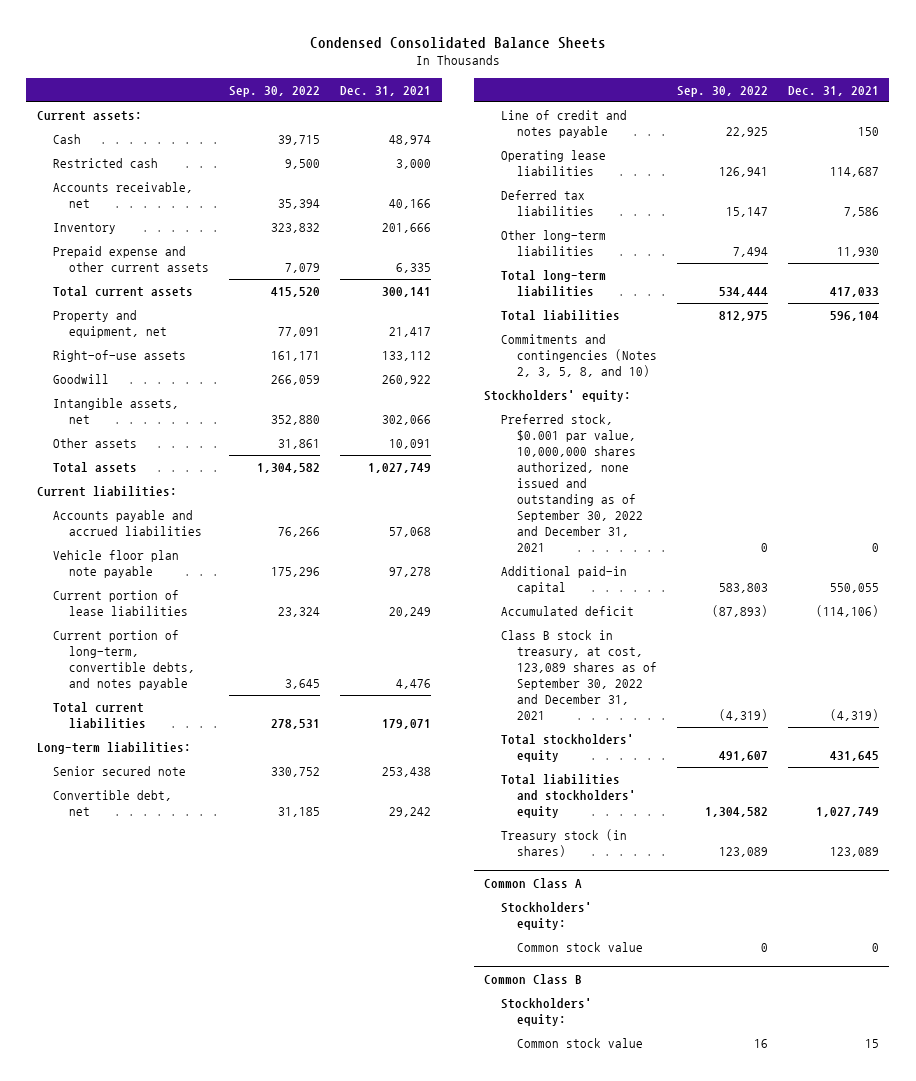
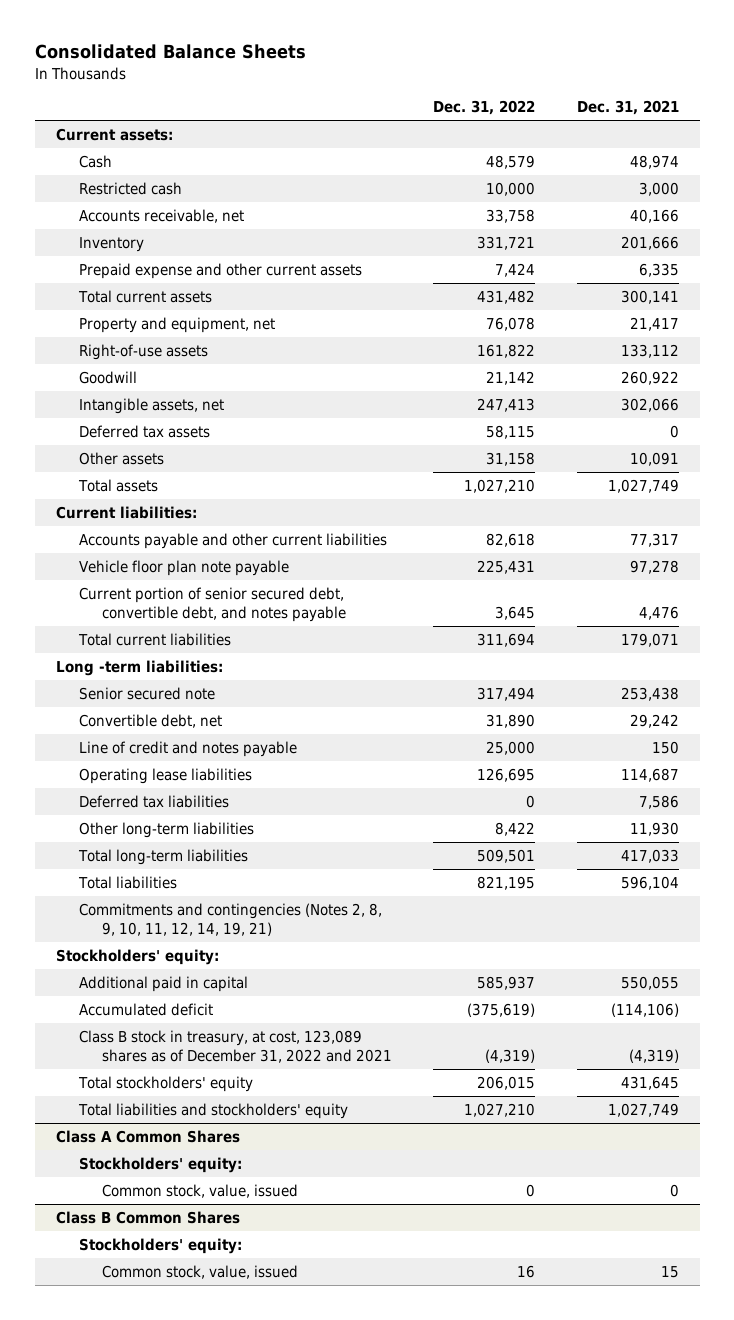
[309,36,606,49] Condensed Consolidated Balance Sheets -> [34,44,306,60] Consolidated Balance Sheets
[229,85,321,97] Sep. 30, 2022 -> none
none -> [433,100,536,116] Dec. 31, 2022
none -> [78,424,210,438] Deferred tax assets
[52,510,202,537] Accounts payable and accrued liabilities -> [78,532,387,549] Accounts payable and other current liabilities
[389,527,432,538] 57,068 -> [629,532,679,547] 77,317
[52,590,188,617] Current portion of lease liabilities -> none
[52,630,195,691] Current portion of long-term, convertible debts, and notes payable -> [78,586,346,623] Current portion of senior secured debt, convertible debt, and notes payable
[36,742,191,755] Long-term liabilities: -> [55,659,223,676] Long -term liabilities:
[500,334,657,378] Commitments and contingencies (Notes 2, 3, 5, 8, and 10) -> [78,902,382,937] Commitments and contingencies (Notes 2, 8, 9, 10, 11, 12, 14, 19, 21)
[500,414,643,552] Preferred stock, $0.001 par value, 10,000,000 shares authorized, none issued and outstanding as of September 30, 2022 and December 31, 2021 -> none
[500,566,627,595] Additional paid-in capital -> [78,975,248,992] Additional paid in capital
[500,630,657,720] Class B stock in treasury, at cost, 123,089 shares as of September 30, 2022 and December 31, 2021 -> [78,1029,392,1064] Class B stock in treasury, at cost, 123,089 shares as of December 31, 2022 and 2021
[500,829,627,858] Treasury stock (in shares) -> none
[484,878,583,889] Common Class A -> [55,1129,240,1143] Class A Common Shares
[516,942,643,953] Common stock value -> [101,1183,298,1198] Common stock, value, issued
[484,974,583,985] Common Class B -> [55,1210,240,1224] Class B Common Shares
[516,1038,643,1049] Common stock value -> [101,1264,298,1279] Common stock, value, issued

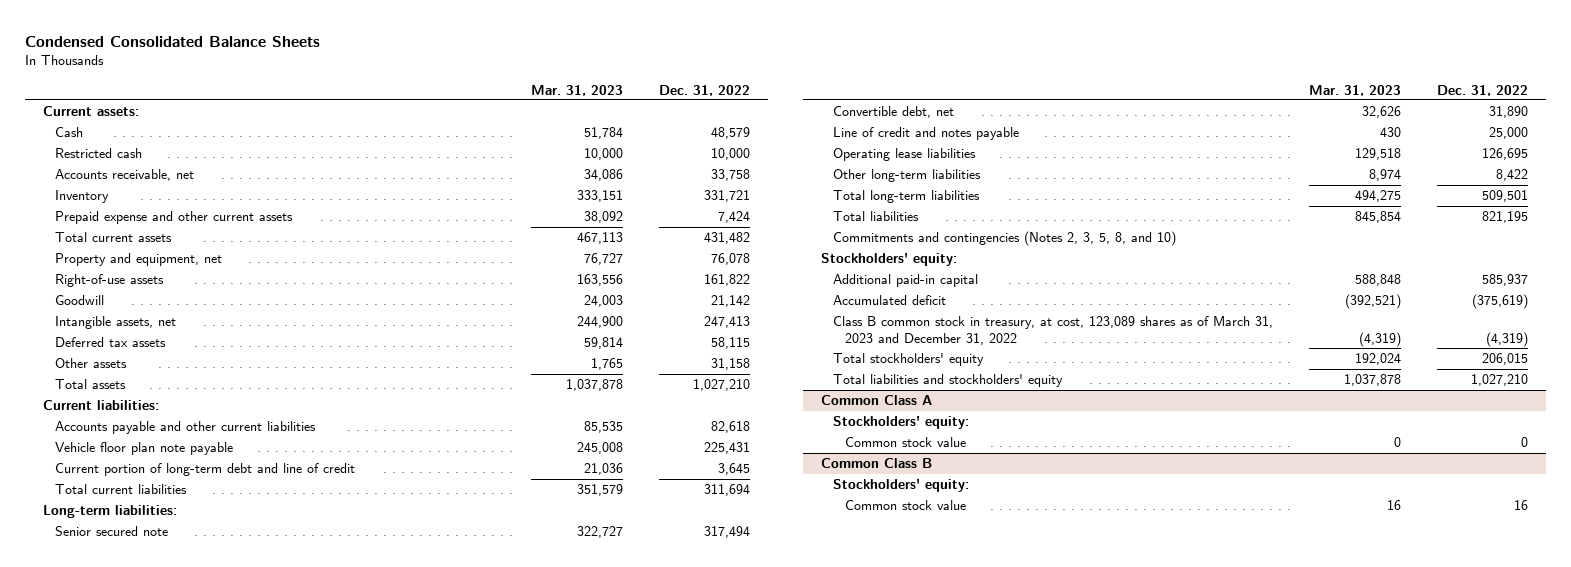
[34,44,306,60] Consolidated Balance Sheets -> [25,35,321,47] Condensed Consolidated Balance Sheets
[576,100,679,116] Dec. 31, 2021 -> none
none -> [531,84,624,96] Mar. 31, 2023
[78,586,346,623] Current portion of senior secured debt, convertible debt, and notes payable -> [55,463,356,477] Current portion of long-term debt and line of credit
[55,659,223,676] Long -term liabilities: -> [43,505,178,519] Long-term liabilities:
[78,794,229,808] Deferred tax liabilities -> none
[78,902,382,937] Commitments and contingencies (Notes 2, 8, 9, 10, 11, 12, 14, 19, 21) -> [832,231,1176,247] Commitments and contingencies (Notes 2, 3, 5, 8, and 10)
[78,975,248,992] Additional paid in capital -> [832,274,978,288] Additional paid-in capital
[78,1029,392,1064] Class B stock in treasury, at cost, 123,089 shares as of December 31, 2022 and 2021 -> [832,316,1273,345] Class B common stock in treasury, at cost, 123,089 shares as of March 31, 2023 and December 31, 2022
[55,1129,240,1143] Class A Common Shares -> [821,395,933,406] Common Class A
[101,1183,298,1198] Common stock, value, issued -> [844,437,966,448] Common stock value
[55,1210,240,1224] Class B Common Shares -> [821,458,933,469] Common Class B
[101,1264,298,1279] Common stock, value, issued -> [844,500,966,511] Common stock value

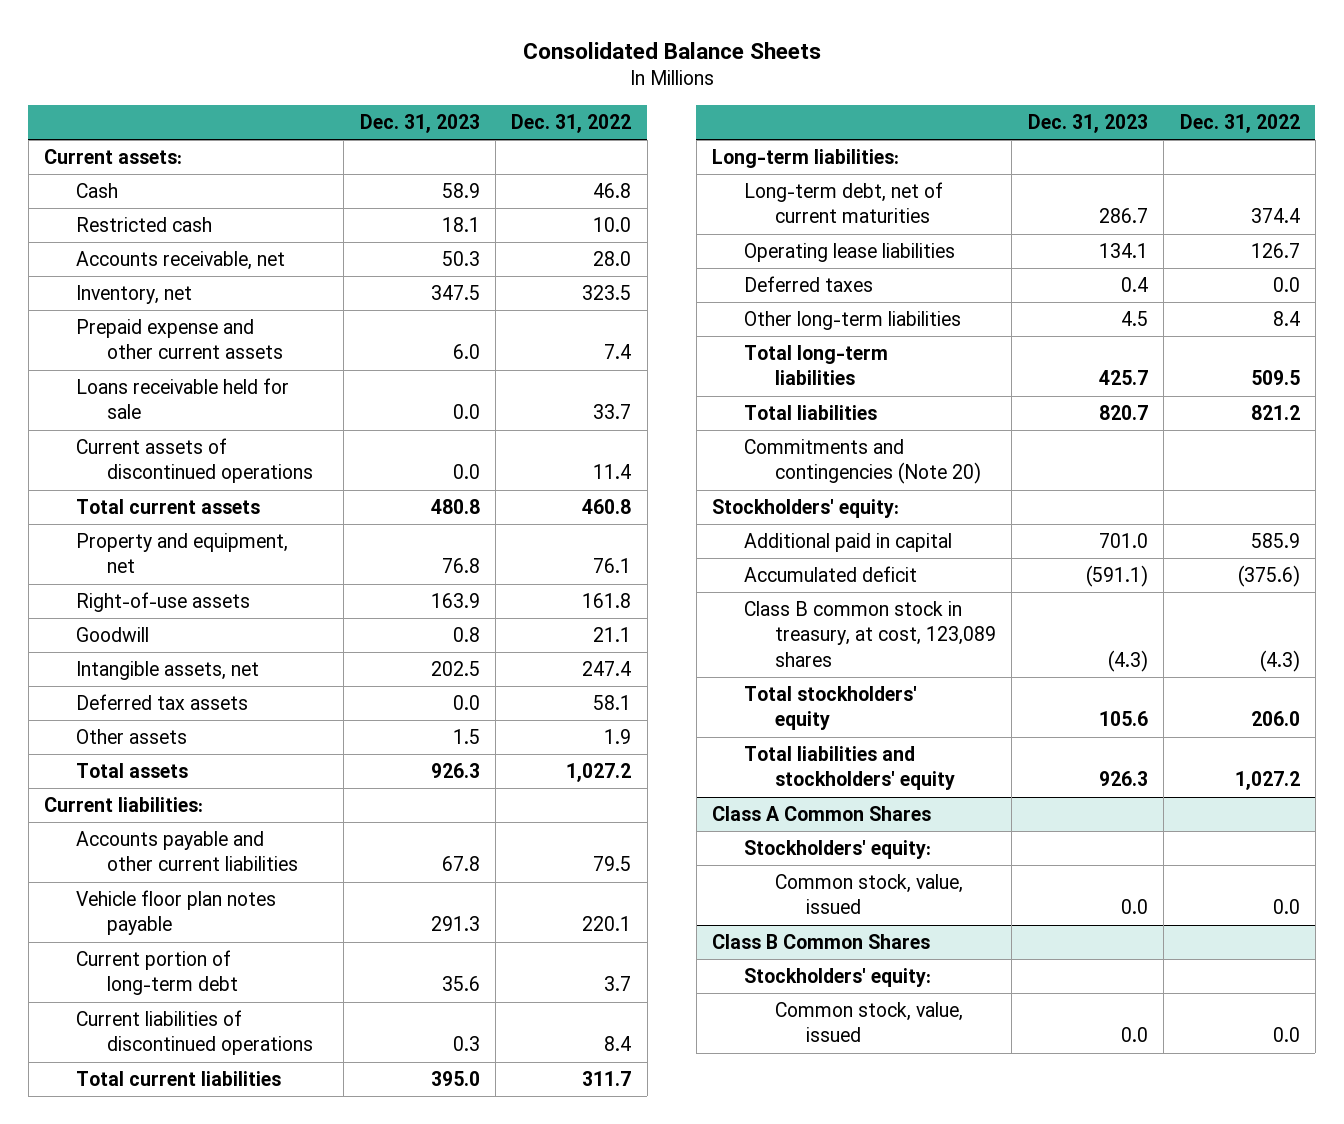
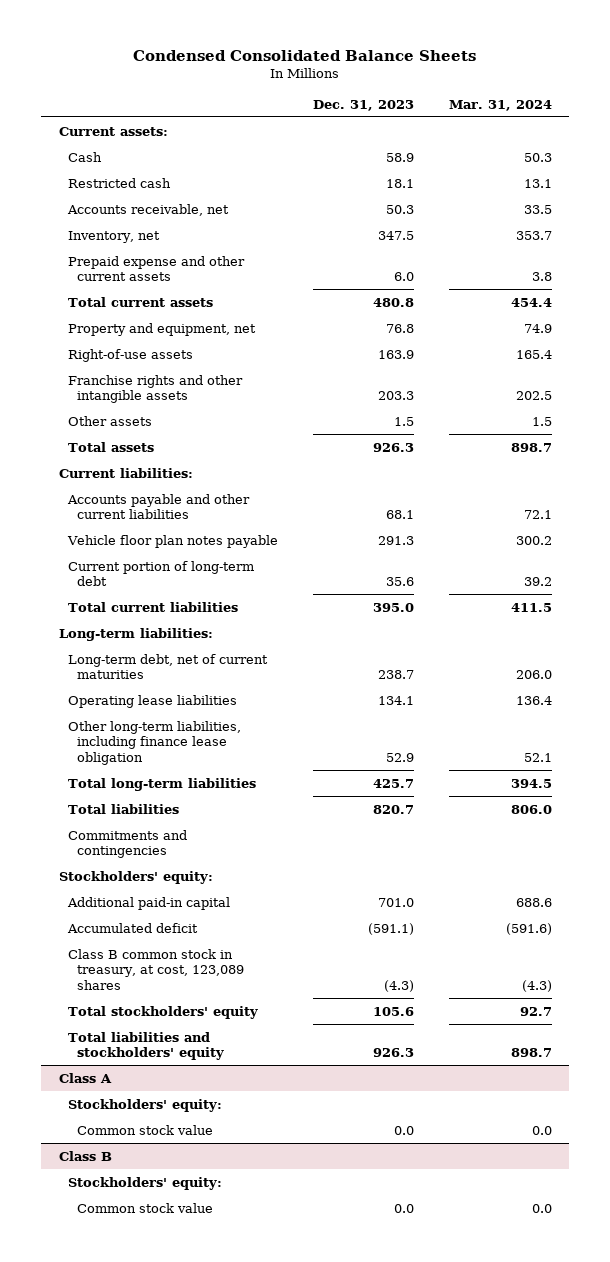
[522,41,821,59] Consolidated Balance Sheets -> [133,50,477,62] Condensed Consolidated Balance Sheets
[511,114,632,134] Dec. 31, 2022 -> none
none -> [448,99,552,111] Mar. 31, 2024
[75,378,289,420] Loans receivable held for sale -> none
[75,438,313,484] Current assets of discontinued operations -> none
[75,627,149,643] Goodwill -> none
[75,694,248,711] Deferred tax assets -> none
[75,661,259,681] Intangible assets, net -> [68,374,244,404] Franchise rights and other intangible assets
[430,661,480,677] 202.5 -> [377,391,414,401] 203.3
[441,856,480,872] 67.8 -> [385,510,414,520] 68.1
[75,1010,313,1056] Current liabilities of discontinued operations -> none
[1098,208,1148,224] 286.7 -> [377,670,414,680] 238.7
[743,276,873,293] Deferred taxes -> none
[743,311,961,331] Other long-term liabilities -> [68,720,242,765] Other long-term liabilities, including finance lease obligation
[1120,311,1148,327] 4.5 -> [385,752,414,762] 52.9
[743,439,981,485] Commitments and contingencies (Note 20) -> [68,829,188,859] Commitments and contingencies
[743,533,952,553] Additional paid in capital -> [67,896,231,910] Additional paid-in capital
[712,806,932,822] Class A Common Shares -> [58,1072,112,1083] Class A
[774,874,963,915] Common stock, value, issued -> [77,1124,214,1135] Common stock value
[712,934,931,950] Class B Common Shares -> [58,1150,112,1161] Class B
[774,1002,963,1043] Common stock, value, issued -> [77,1202,214,1213] Common stock value

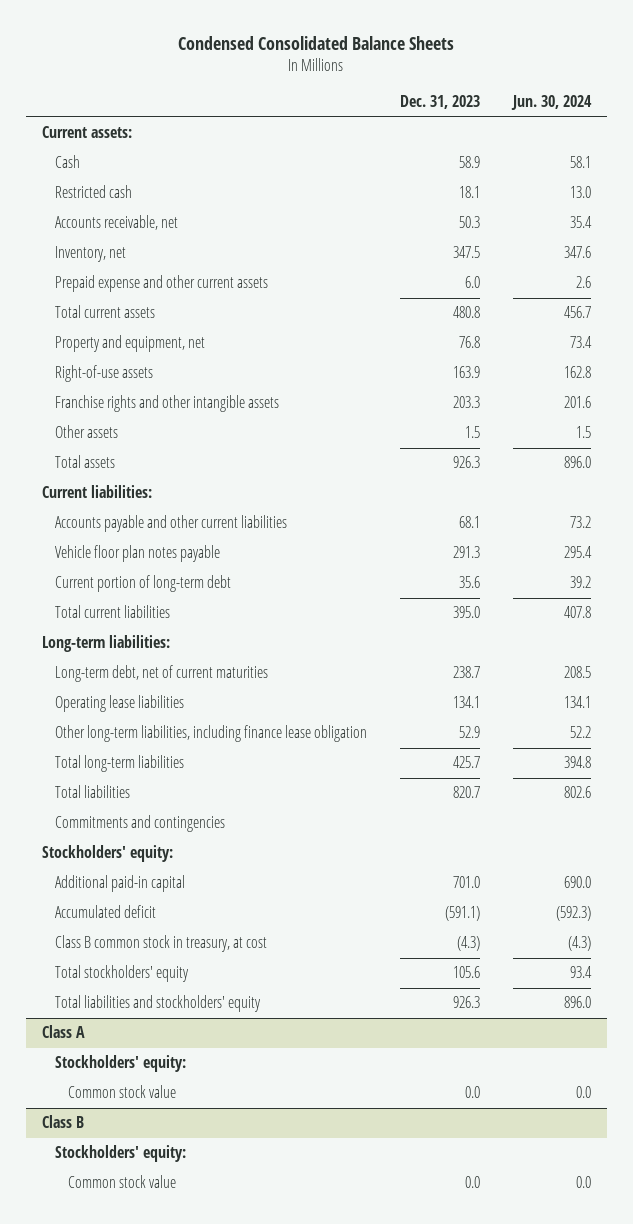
[448,99,552,111] Mar. 31, 2024 -> none
none -> [510,95,592,111] Jun. 30, 2024
[68,948,245,990] Class B common stock in treasury, at cost, 123,089 shares -> [55,935,268,953] Class B common stock in treasury, at cost

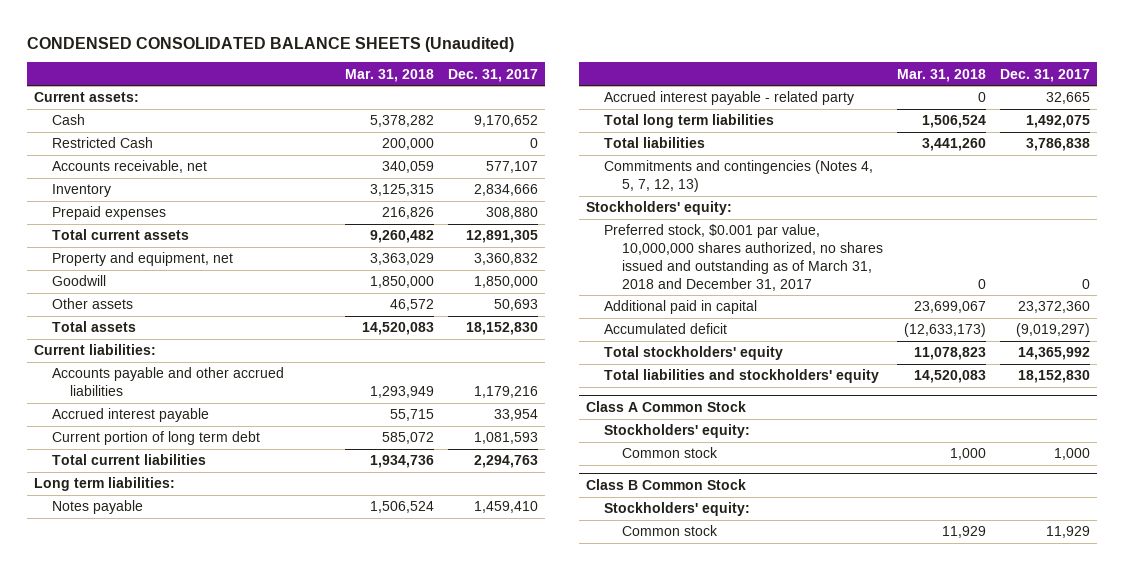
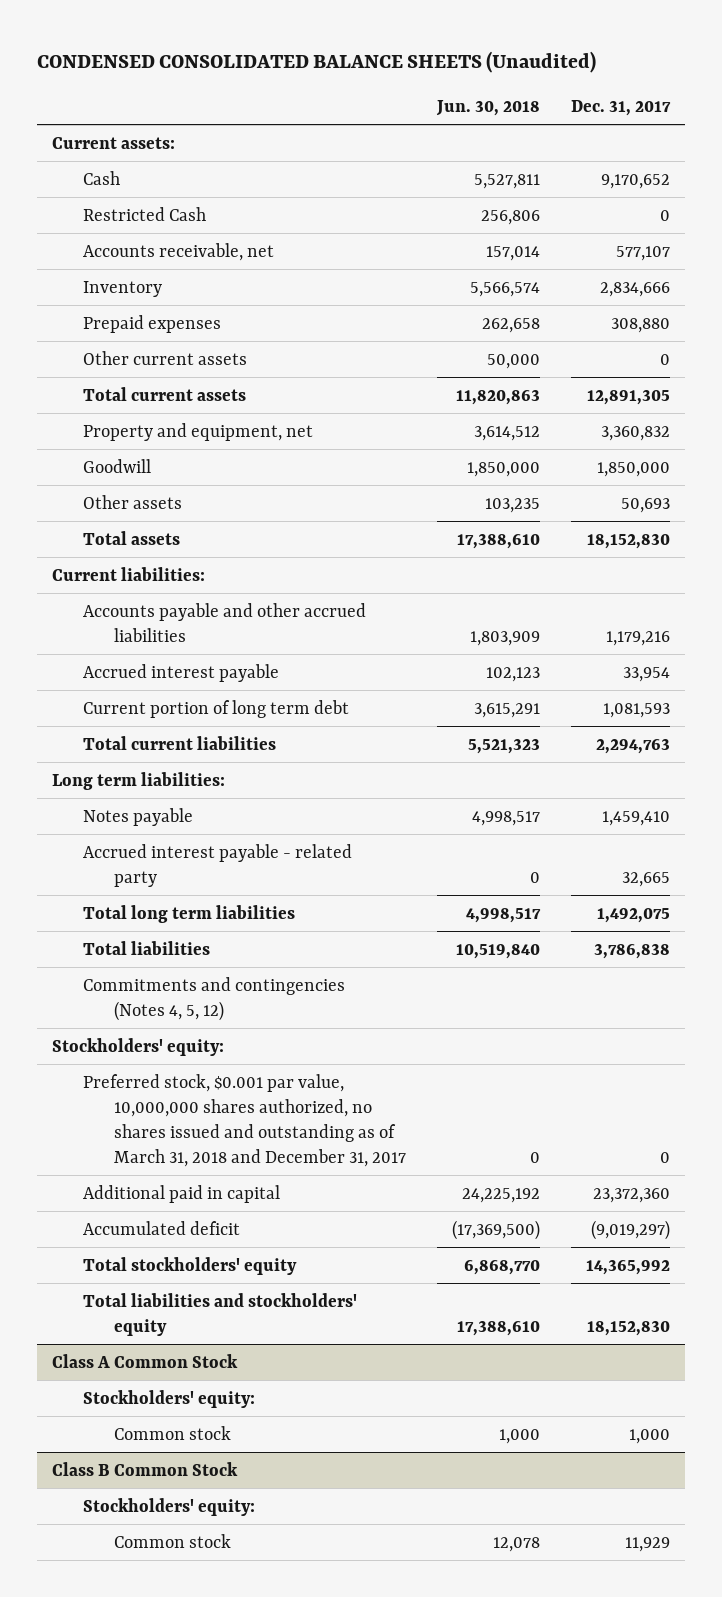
[344,68,434,82] Mar. 31, 2018 -> none
none -> [436,99,541,116] Jun. 30, 2018
none -> [83,350,248,365] Other current assets
[604,160,874,193] Commitments and contingencies (Notes 4, 5, 7, 12, 13) -> [83,976,346,1021] Commitments and contingencies (Notes 4, 5, 12)

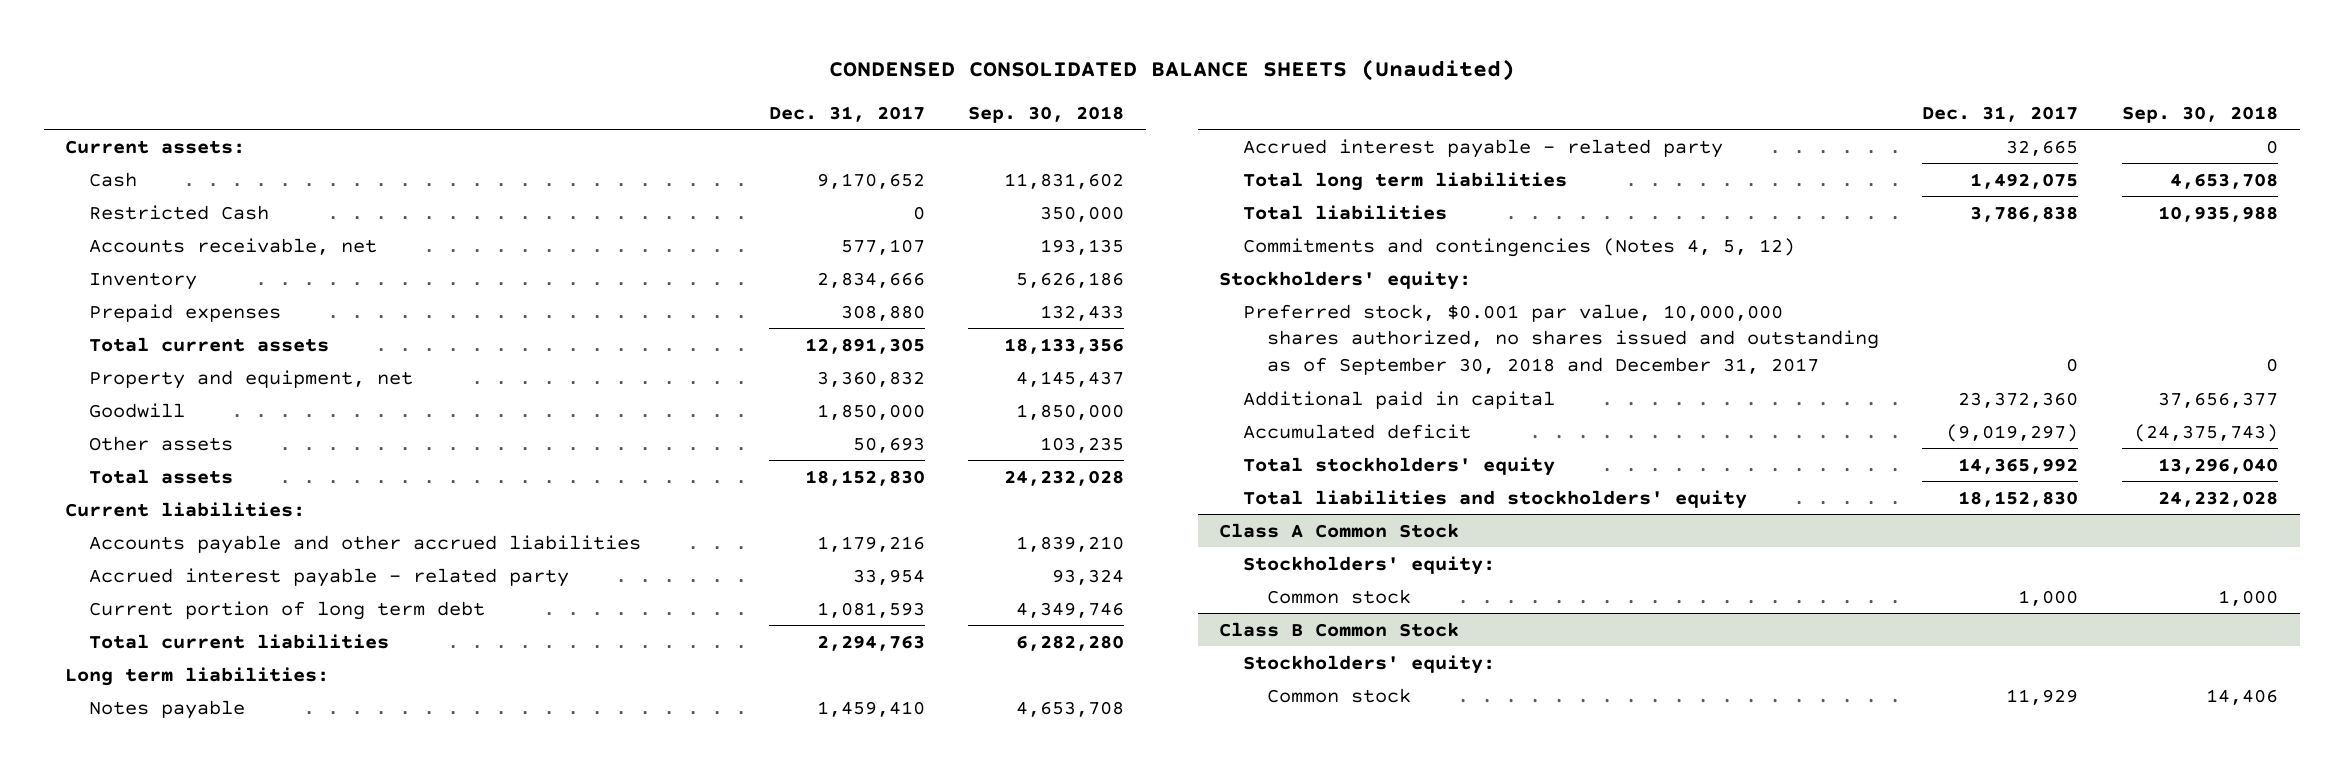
[436,99,541,116] Jun. 30, 2018 -> none
none -> [968,105,1125,123] Sep. 30, 2018
[83,350,248,365] Other current assets -> none
[83,663,280,682] Accrued interest payable -> [89,567,570,587] Accrued interest payable - related party
[83,1073,407,1167] Preferred stock, $0.001 par value, 10,000,000 shares authorized, no shares issued and outstanding as of March 31, 2018 and December 31, 2017 -> [1243,303,1879,376] Preferred stock, $0.001 par value, 10,000,000 shares authorized, no shares issued and outstanding as of September 30, 2018 and December 31, 2017

